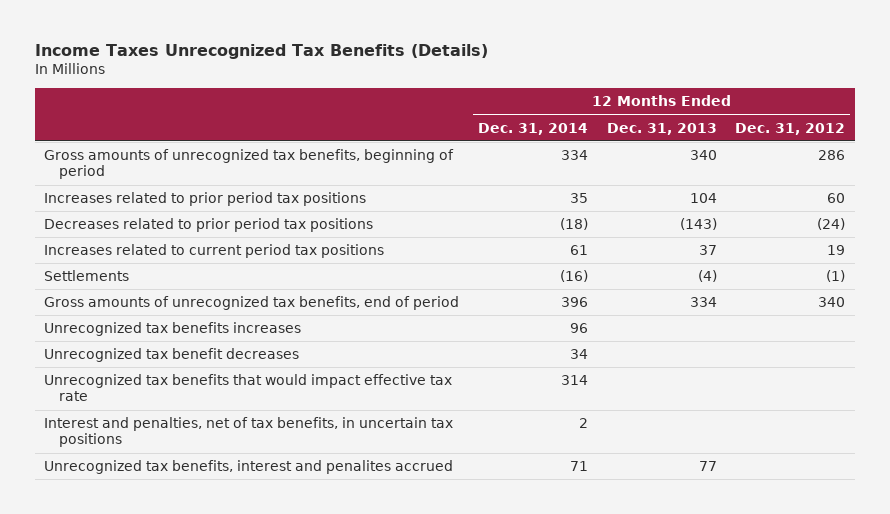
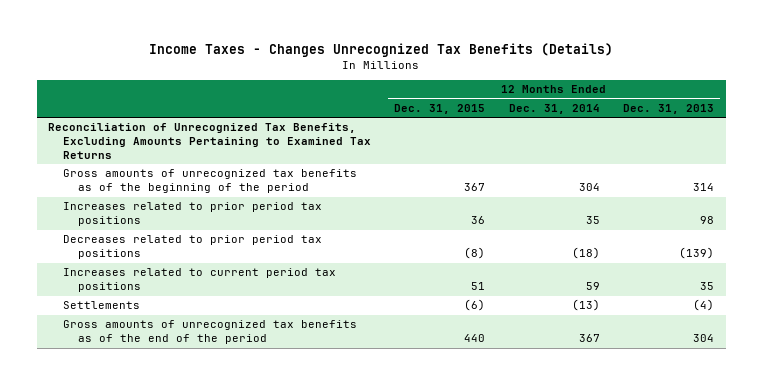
[34,44,488,60] Income Taxes Unrecognized Tax Benefits (Details) -> [149,42,614,57] Income Taxes - Changes Unrecognized Tax Benefits (Details)
[735,122,846,135] Dec. 31, 2012 -> none
none -> [394,103,486,114] Dec. 31, 2015
[44,322,302,337] Unrecognized tax benefits increases -> none
[44,348,300,363] Unrecognized tax benefit decreases -> none
[44,374,453,402] Unrecognized tax benefits that would impact effective tax rate -> none
[44,417,454,448] Interest and penalties, net of tax benefits, in uncertain tax positions -> none
[44,460,454,475] Unrecognized tax benefits, interest and penalites accrued -> none
none -> [48,123,371,159] Reconciliation of Unrecognized Tax Benefits, Excluding Amounts Pertaining to Examined Tax Returns
[44,149,455,180] Gross amounts of unrecognized tax benefits, beginning of period -> [62,169,357,194] Gross amounts of unrecognized tax benefits as of the beginning of the period
[560,150,588,161] 334 -> [578,183,600,192] 304
[689,150,717,161] 340 -> [693,183,715,192] 314
[689,193,717,204] 104 -> [700,216,715,225] 98
[679,218,717,231] (143) -> [679,247,715,260] (139)
[569,245,588,256] 61 -> [585,282,600,291] 59
[698,245,717,256] 37 -> [700,282,715,291] 35
[559,270,588,283] (16) -> [571,299,600,312] (13)
[44,296,460,311] Gross amounts of unrecognized tax benefits, end of period -> [62,320,357,345] Gross amounts of unrecognized tax benefits as of the end of the period
[560,297,588,308] 396 -> [578,334,600,343] 367
[689,297,717,308] 334 -> [693,334,715,343] 304

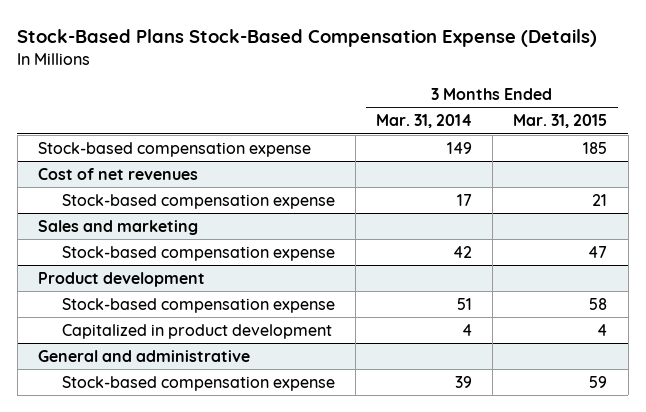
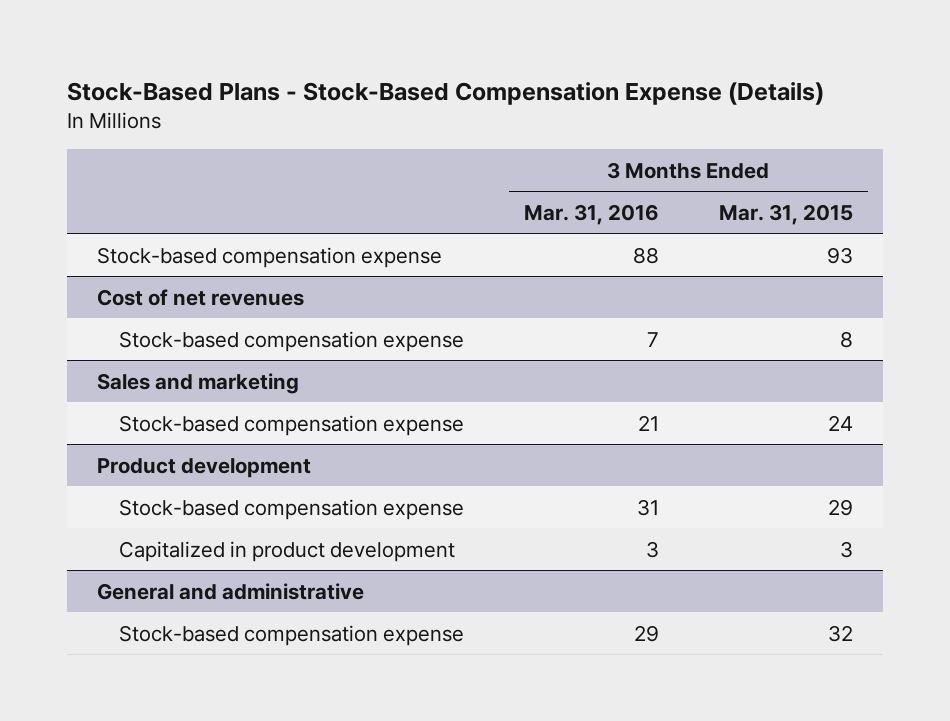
[17,28,598,47] Stock-Based Plans Stock-Based Compensation Expense (Details) -> [67,81,825,105] Stock-Based Plans - Stock-Based Compensation Expense (Details)
[375,114,472,129] Mar. 31, 2014 -> none
none -> [523,203,659,225] Mar. 31, 2016
[583,141,608,154] 185 -> [826,246,853,264] 93
[592,193,608,206] 21 -> [839,330,853,348] 8
[588,245,608,258] 47 -> [827,414,853,431] 24
[589,297,608,310] 58 -> [827,498,853,516] 29
[597,323,608,336] 4 -> [839,540,853,558] 3
[589,375,608,388] 59 -> [827,624,853,642] 32

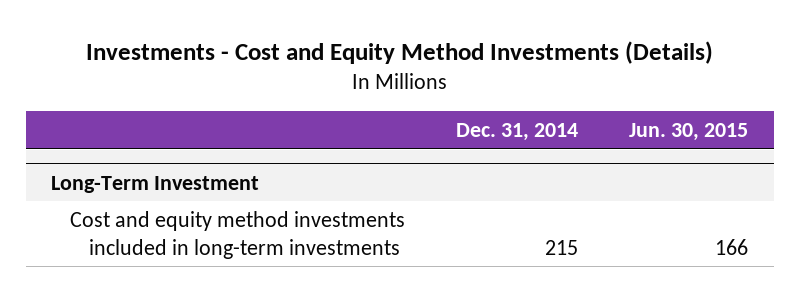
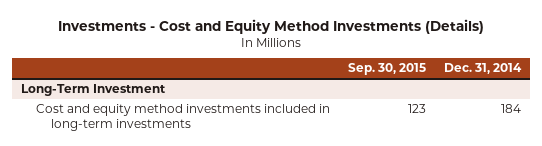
[629,123,749,142] Jun. 30, 2015 -> none
none -> [348,63,427,76] Sep. 30, 2015
[545,239,579,255] 215 -> [501,104,522,114] 184

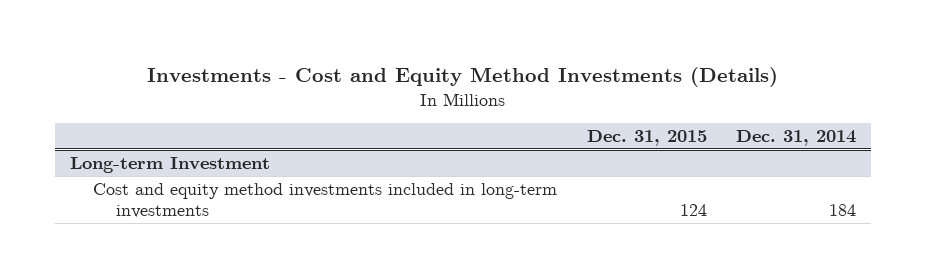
[348,63,427,76] Sep. 30, 2015 -> none
none -> [586,129,707,146] Dec. 31, 2015
[21,84,167,97] Long-Term Investment -> [69,156,270,173] Long-term Investment

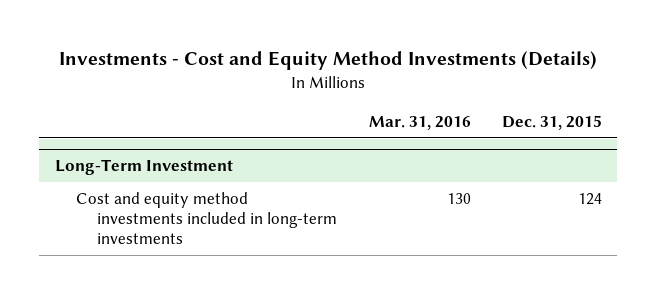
[735,129,856,146] Dec. 31, 2014 -> none
none -> [368,115,471,130] Mar. 31, 2016
[69,156,270,173] Long-term Investment -> [54,158,233,175] Long-Term Investment

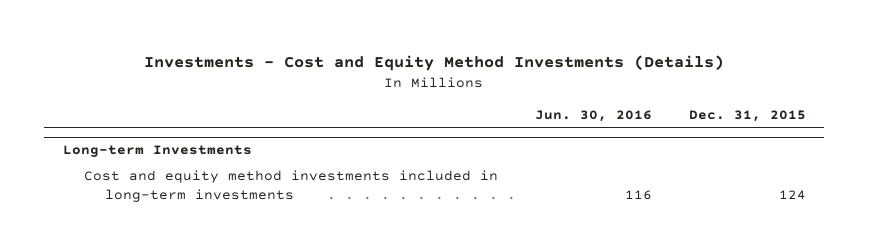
[368,115,471,130] Mar. 31, 2016 -> none
none -> [534,109,652,122] Jun. 30, 2016
[54,158,233,175] Long-Term Investment -> [62,145,252,158] Long-term Investments

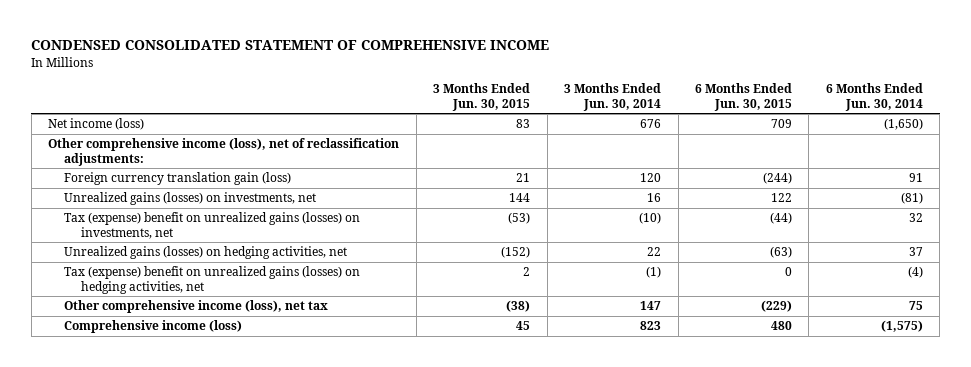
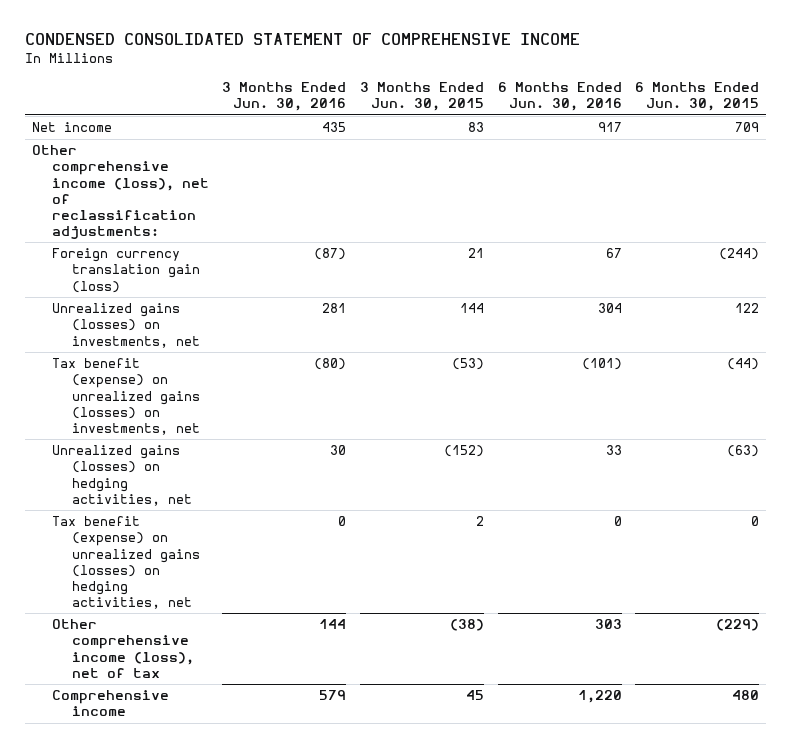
[564,83,662,111] 3 Months Ended Jun. 30, 2014 -> none
[825,83,923,111] 6 Months Ended Jun. 30, 2014 -> none
none -> [222,81,347,111] 3 Months Ended Jun. 30, 2016
none -> [497,81,622,111] 6 Months Ended Jun. 30, 2016
[48,118,145,131] Net income (loss) -> [31,122,112,133] Net income
[64,212,361,239] Tax (expense) benefit on unrealized gains (losses) on investments, net -> [51,358,200,435] Tax benefit (expense) on unrealized gains (losses) on investments, net
[64,266,361,294] Tax (expense) benefit on unrealized gains (losses) on hedging activities, net -> [51,516,200,609] Tax benefit (expense) on unrealized gains (losses) on hedging activities, net
[64,300,329,314] Other comprehensive income (loss), net tax -> [51,619,194,678] Other comprehensive income (loss), net of tax
[64,320,243,334] Comprehensive income (loss) -> [51,690,169,717] Comprehensive income

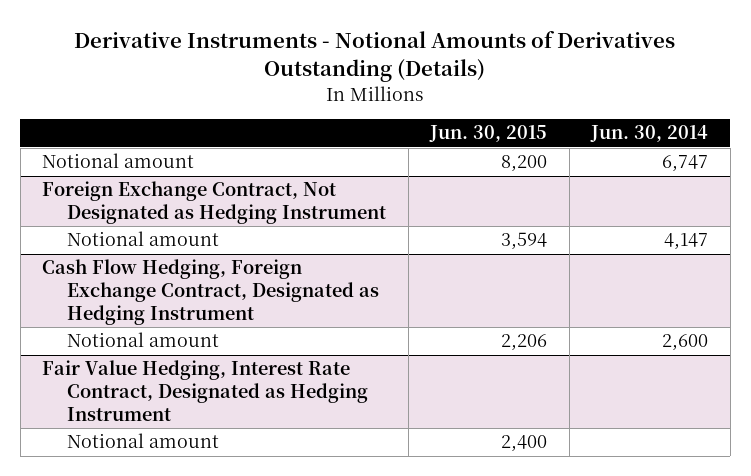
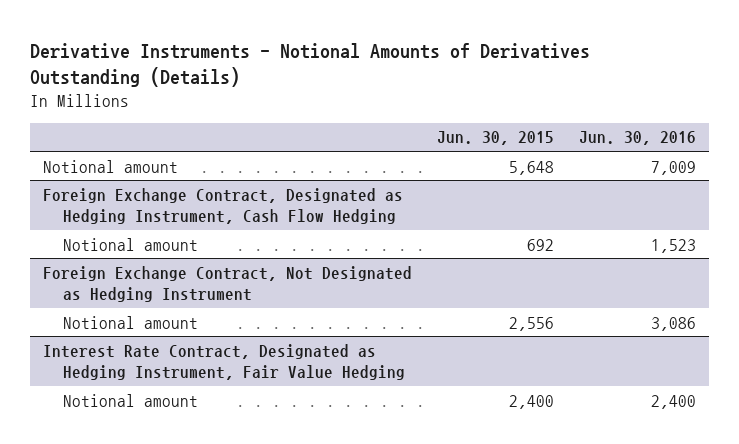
[590,125,709,143] Jun. 30, 2014 -> none
none -> [579,131,697,146] Jun. 30, 2016
[501,155,548,173] 8,200 -> [509,160,555,175] 5,648
none -> [42,187,403,225] Foreign Exchange Contract, Designated as Hedging Instrument, Cash Flow Hedging
none -> [62,237,198,251] Notional amount
[42,259,379,325] Cash Flow Hedging, Foreign Exchange Contract, Designated as Hedging Instrument -> none
[66,332,219,348] Notional amount -> none
[501,232,548,251] 3,594 -> [509,316,555,331] 2,556
[42,360,368,421] Fair Value Hedging, Interest Rate Contract, Designated as Hedging Instrument -> [42,343,405,381] Interest Rate Contract, Designated as Hedging Instrument, Fair Value Hedging

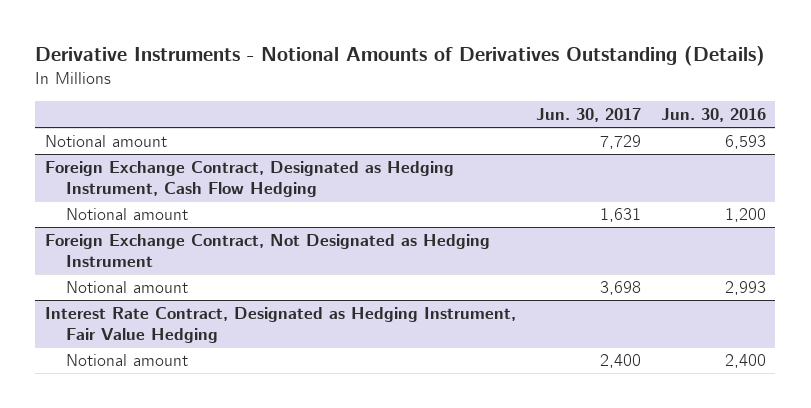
[437,131,555,146] Jun. 30, 2015 -> none
none -> [535,108,641,123] Jun. 30, 2017
[651,160,697,175] 7,009 -> [724,134,766,149] 6,593
[651,238,697,253] 1,523 -> [724,207,766,222] 1,200
[651,316,697,331] 3,086 -> [724,280,766,295] 2,993

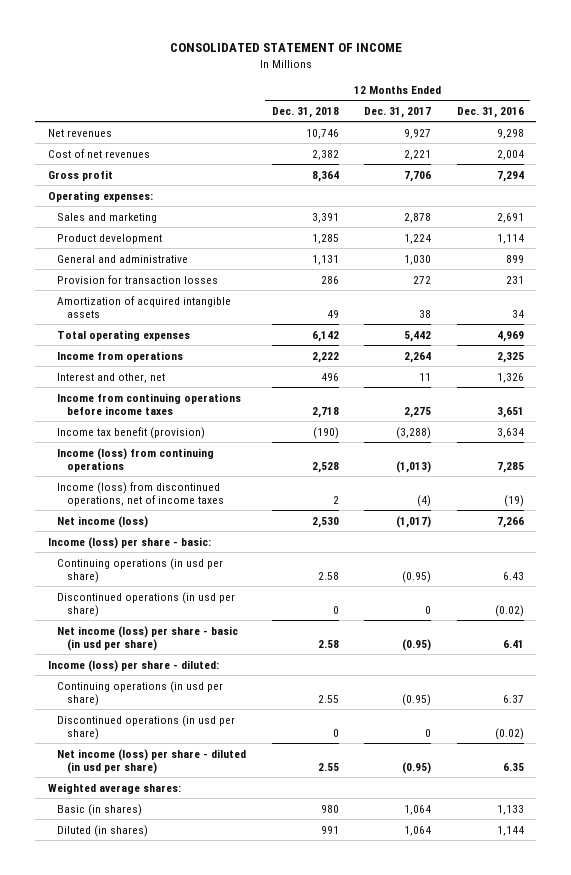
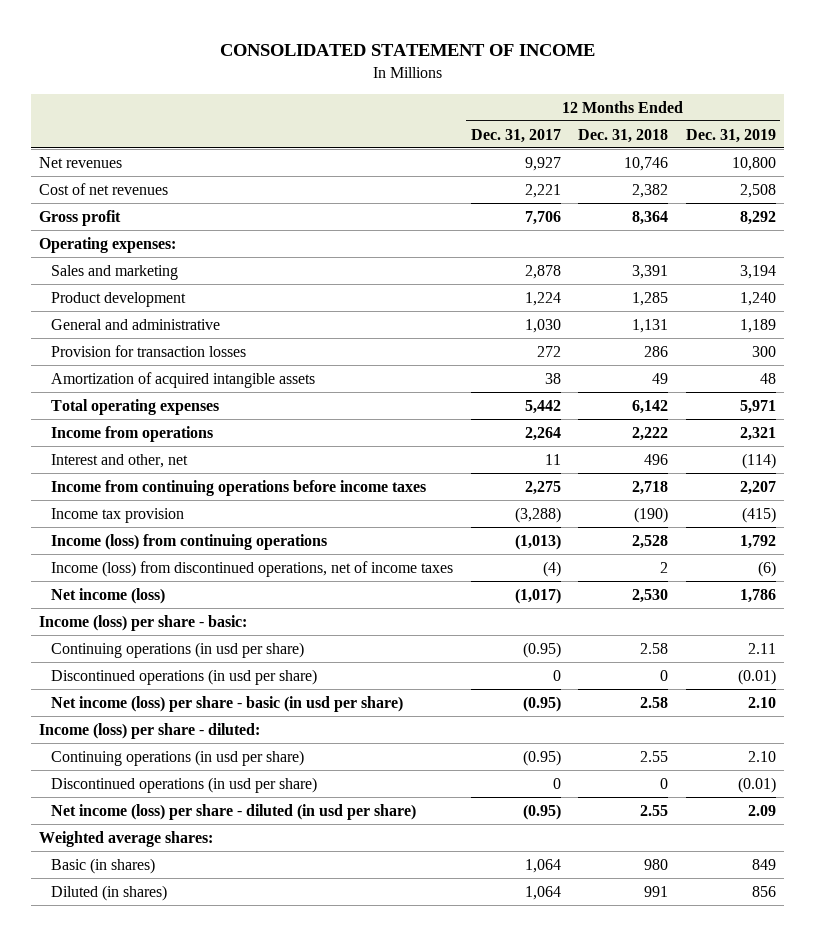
[456,106,524,118] Dec. 31, 2016 -> none
none -> [685,128,776,143] Dec. 31, 2019
[57,426,206,439] Income tax benefit (provision) -> [51,507,185,523] Income tax provision

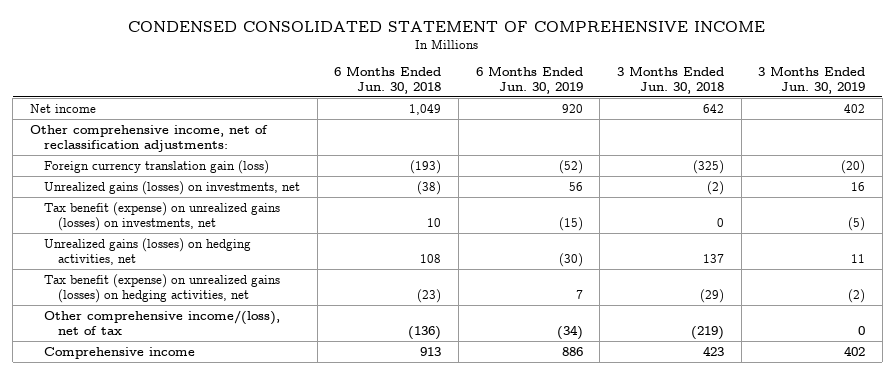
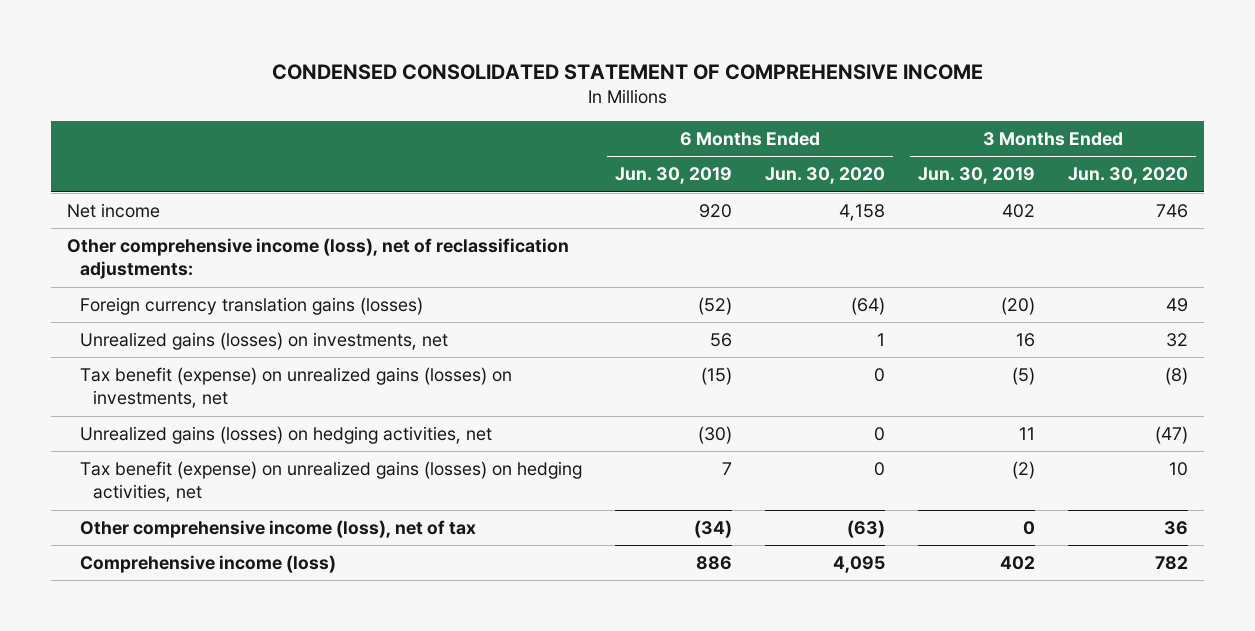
[334,65,442,94] 6 Months Ended Jun. 30, 2018 -> none
[616,65,724,94] 3 Months Ended Jun. 30, 2018 -> none
none -> [765,167,886,185] Jun. 30, 2020
none -> [1067,167,1188,185] Jun. 30, 2020
[29,124,268,152] Other comprehensive income, net of reclassification adjustments: -> [67,237,570,280] Other comprehensive income (loss), net of reclassification adjustments:
[44,159,270,174] Foreign currency translation gain (loss) -> [80,296,424,315] Foreign currency translation gains (losses)
[44,309,281,335] Other comprehensive income/(loss), net of tax -> [80,519,477,538] Other comprehensive income (loss), net of tax
[44,346,196,359] Comprehensive income -> [80,554,337,573] Comprehensive income (loss)

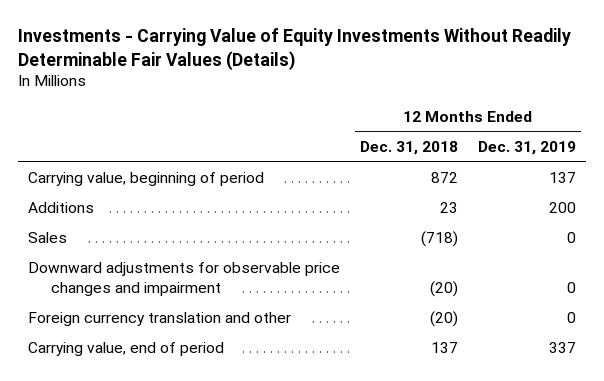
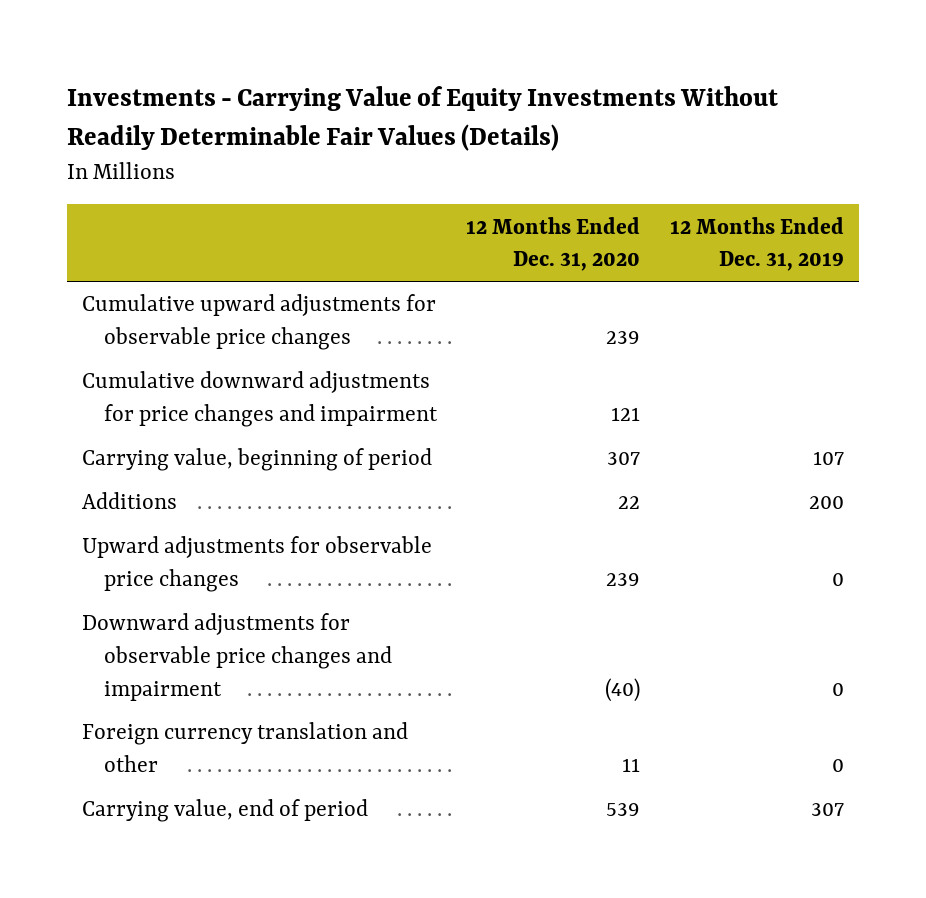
[360,140,459,155] Dec. 31, 2018 -> none
none -> [466,216,641,272] 12 Months Ended Dec. 31, 2020
none -> [81,294,436,350] Cumulative upward adjustments for observable price changes
none -> [81,371,438,427] Cumulative downward adjustments for price changes and impairment
[549,172,577,184] 137 -> [813,451,845,466] 107
[28,232,68,244] Sales -> none
none -> [81,536,432,592] Upward adjustments for observable price changes
[549,342,577,354] 337 -> [811,803,845,817] 307

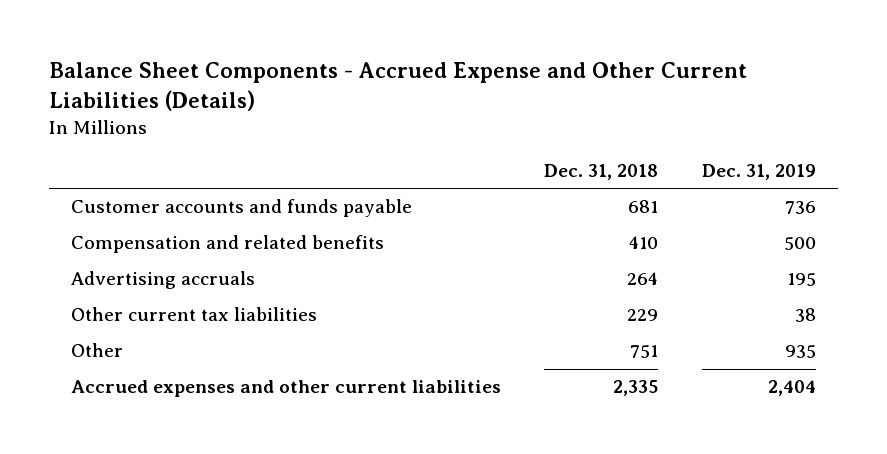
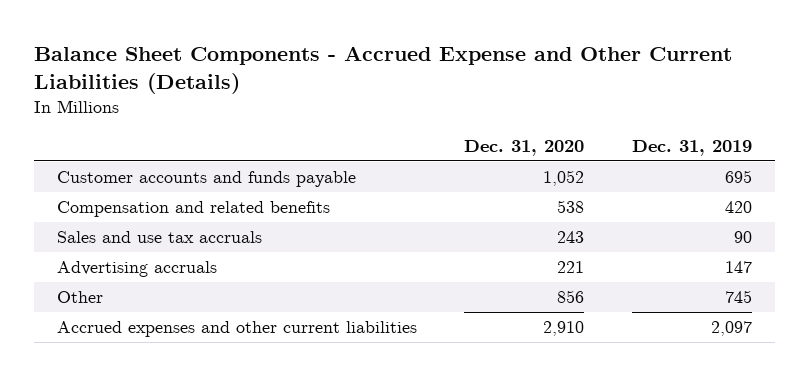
[544,163,659,180] Dec. 31, 2018 -> none
none -> [464,139,585,156] Dec. 31, 2020
[70,307,317,322] Other current tax liabilities -> none
[785,201,817,215] 736 -> [724,170,752,184] 695
[784,237,817,251] 500 -> [724,201,752,214] 420
none -> [57,231,263,244] Sales and use tax accruals
[787,273,817,287] 195 -> [724,261,752,274] 147
[785,345,817,359] 935 -> [724,290,752,304] 745
[768,380,817,397] 2,404 -> [710,321,752,337] 2,097

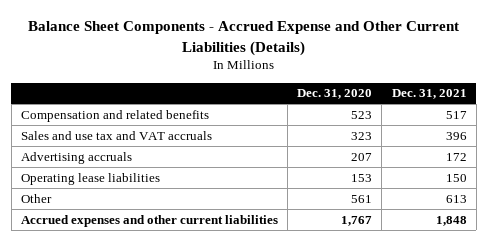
[631,139,752,156] Dec. 31, 2019 -> none
none -> [391,89,467,100] Dec. 31, 2021
[57,171,357,188] Customer accounts and funds payable -> none
[557,200,585,214] 538 -> [351,110,373,119] 523
[57,231,263,244] Sales and use tax accruals -> [20,130,212,140] Sales and use tax and VAT accruals
[557,231,585,244] 243 -> [351,131,373,140] 323
[557,261,585,274] 221 -> [351,152,373,161] 207
none -> [20,172,160,185] Operating lease liabilities
[557,290,585,304] 856 -> [351,194,373,203] 561
[543,321,585,337] 2,910 -> [341,215,373,226] 1,767

